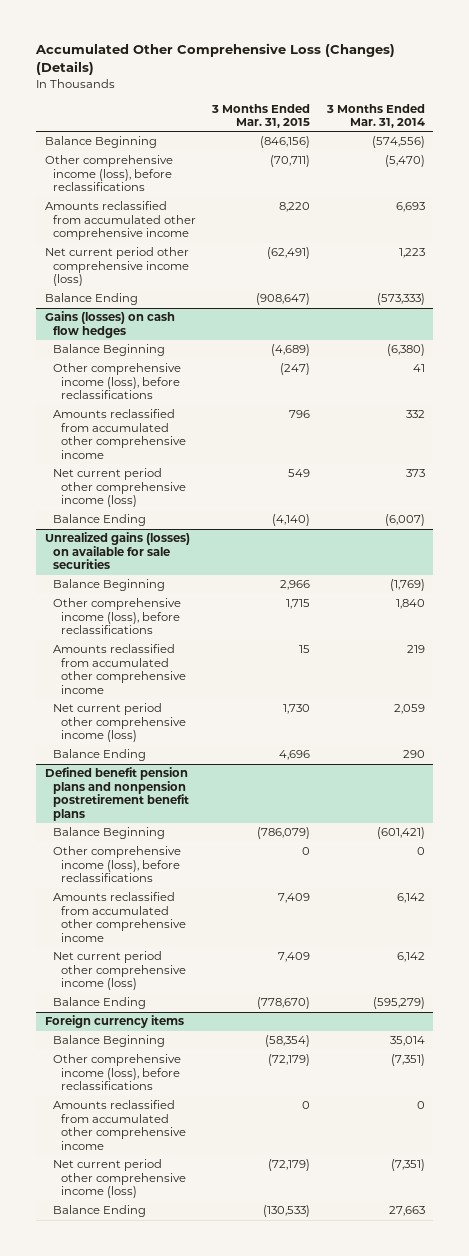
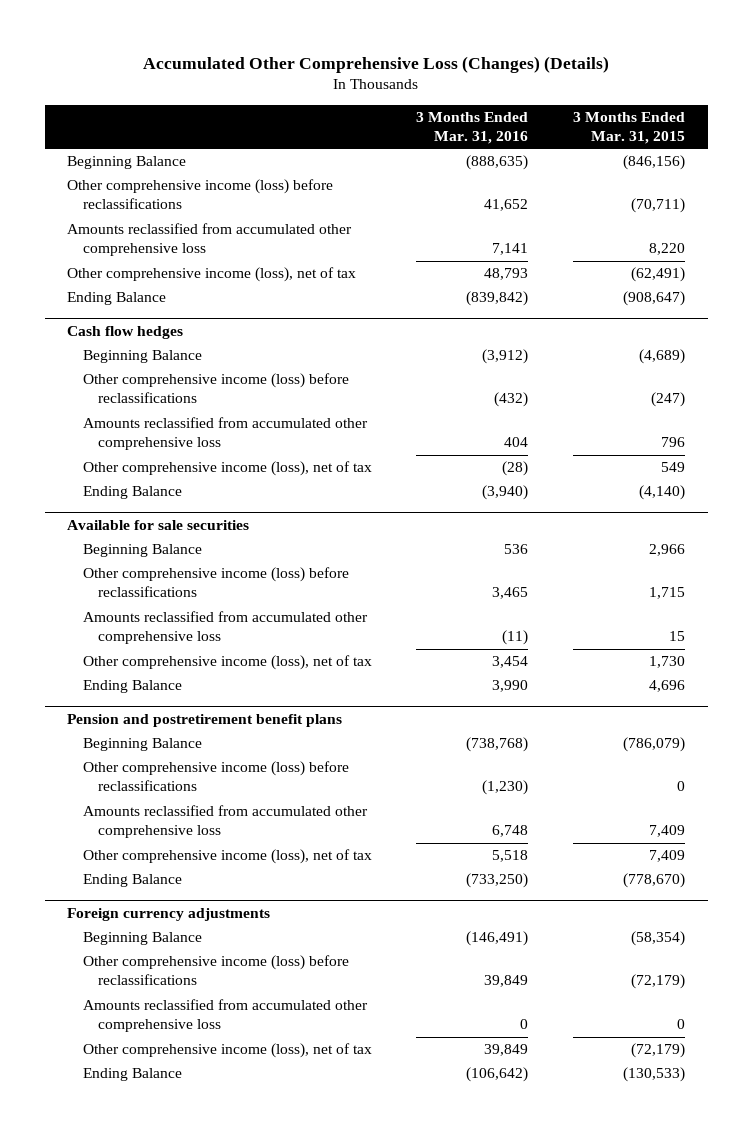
[325,103,425,128] 3 Months Ended Mar. 31, 2014 -> none
none -> [416,111,529,145] 3 Months Ended Mar. 31, 2016
[44,136,157,149] Balance Beginning -> [67,156,187,170] Beginning Balance
[44,155,173,192] Other comprehensive income (loss), before reclassifications -> [67,179,334,210] Other comprehensive income (loss) before reclassifications
[44,201,196,241] Amounts reclassified from accumulated other comprehensive income -> [67,223,353,257] Amounts reclassified from accumulated other comprehensive loss
[44,247,189,287] Net current period other comprehensive income (loss) -> [67,267,357,283] Other comprehensive income (loss), net of tax
[44,293,138,306] Balance Ending -> [67,292,167,306] Ending Balance
[44,311,175,338] Gains (losses) on cash flow hedges -> [67,325,184,339] Cash flow hedges
[52,344,165,357] Balance Beginning -> [82,350,202,364] Beginning Balance
[52,363,181,400] Other comprehensive income (loss), before reclassifications -> [82,373,349,404] Other comprehensive income (loss) before reclassifications
[52,409,187,459] Amounts reclassified from accumulated other comprehensive income -> [82,417,368,451] Amounts reclassified from accumulated other comprehensive loss
[52,468,187,508] Net current period other comprehensive income (loss) -> [82,461,372,477] Other comprehensive income (loss), net of tax
[52,514,146,527] Balance Ending -> [82,486,182,500] Ending Balance
[44,532,190,570] Unrealized gains (losses) on available for sale securities -> [67,519,250,530] Available for sale securities
[52,579,165,592] Balance Beginning -> [82,544,202,558] Beginning Balance
[52,598,181,635] Other comprehensive income (loss), before reclassifications -> [82,567,349,598] Other comprehensive income (loss) before reclassifications
[52,644,187,694] Amounts reclassified from accumulated other comprehensive income -> [82,611,368,645] Amounts reclassified from accumulated other comprehensive loss
[52,703,187,743] Net current period other comprehensive income (loss) -> [82,655,372,671] Other comprehensive income (loss), net of tax
[52,749,146,762] Balance Ending -> [82,680,182,694] Ending Balance
[44,767,189,821] Defined benefit pension plans and nonpension postretirement benefit plans -> [67,713,343,727] Pension and postretirement benefit plans
[52,827,165,840] Balance Beginning -> [82,738,202,752] Beginning Balance
[52,846,181,883] Other comprehensive income (loss), before reclassifications -> [82,761,349,792] Other comprehensive income (loss) before reclassifications
[52,892,187,942] Amounts reclassified from accumulated other comprehensive income -> [82,805,368,839] Amounts reclassified from accumulated other comprehensive loss
[52,951,187,991] Net current period other comprehensive income (loss) -> [82,849,372,865] Other comprehensive income (loss), net of tax
[52,997,146,1010] Balance Ending -> [82,874,182,888] Ending Balance
[44,1015,184,1029] Foreign currency items -> [67,907,271,921] Foreign currency adjustments
[52,1035,165,1048] Balance Beginning -> [82,932,202,946] Beginning Balance
[52,1054,181,1091] Other comprehensive income (loss), before reclassifications -> [82,955,349,986] Other comprehensive income (loss) before reclassifications
[52,1100,187,1150] Amounts reclassified from accumulated other comprehensive income -> [82,999,368,1033] Amounts reclassified from accumulated other comprehensive loss
[52,1159,187,1199] Net current period other comprehensive income (loss) -> [82,1043,372,1059] Other comprehensive income (loss), net of tax
[52,1205,146,1218] Balance Ending -> [82,1068,182,1082] Ending Balance

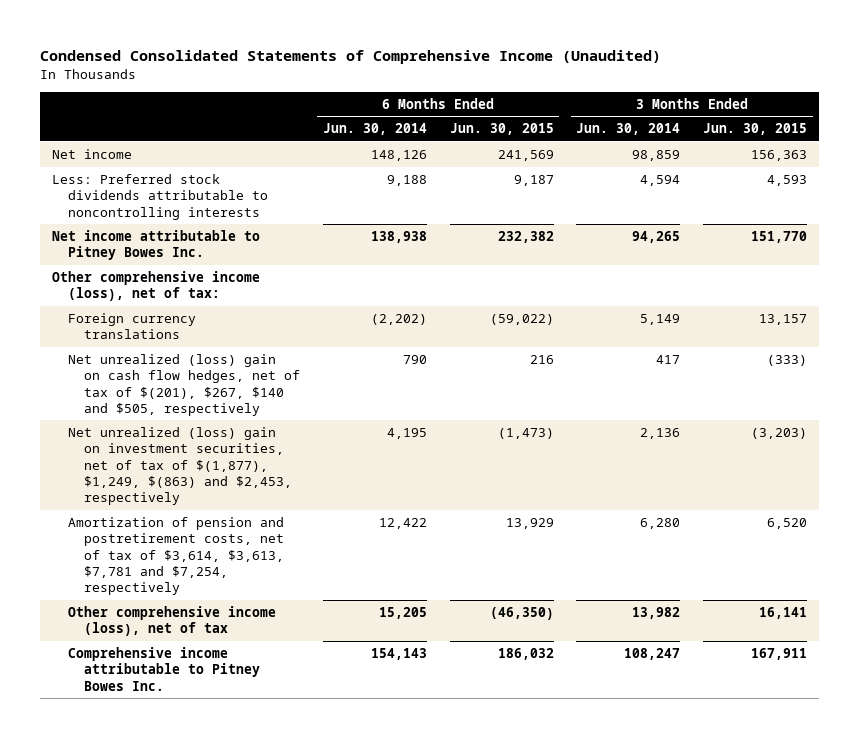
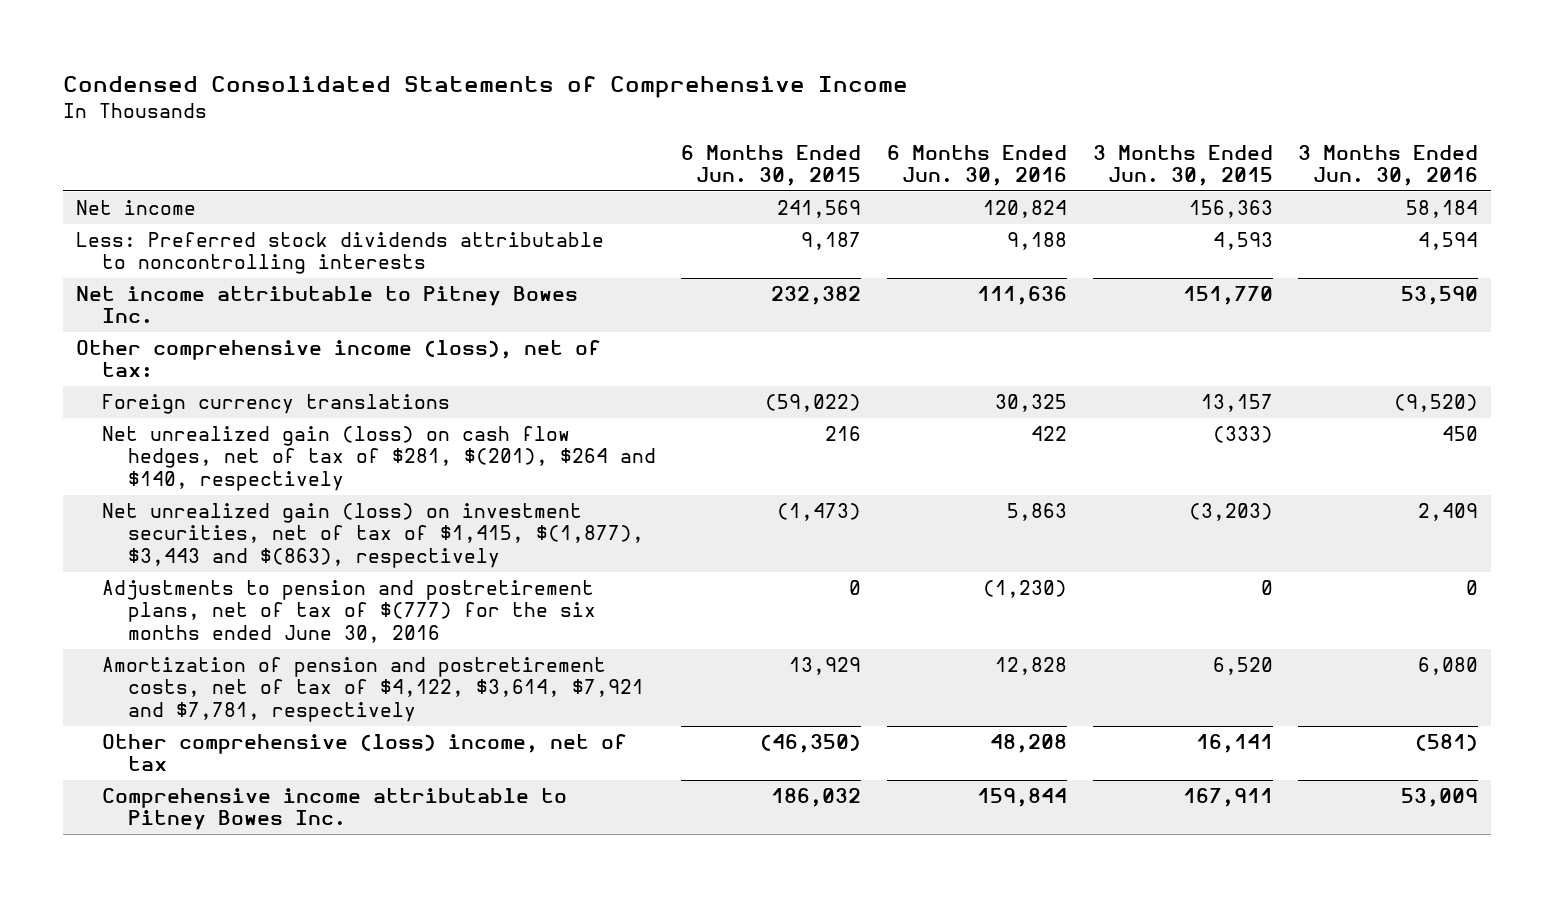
[40,49,662,64] Condensed Consolidated Statements of Comprehensive Income (Unaudited) -> [62,76,908,99] Condensed Consolidated Statements of Comprehensive Income
[322,123,427,136] Jun. 30, 2014 -> none
[576,123,681,136] Jun. 30, 2014 -> none
none -> [887,144,1068,186] 6 Months Ended Jun. 30, 2016
none -> [1298,144,1479,186] 3 Months Ended Jun. 30, 2016
[67,354,301,416] Net unrealized (loss) gain on cash flow hedges, net of tax of $(201), $267, $140 and $505, respectively -> [101,426,656,491] Net unrealized gain (loss) on cash flow hedges, net of tax of $281, $(201), $264 and $140, respectively
[67,427,293,506] Net unrealized (loss) gain on investment securities, net of tax of $(1,877), $1,249, $(863) and $2,453, respectively -> [101,503,644,568] Net unrealized gain (loss) on investment securities, net of tax of $1,415, $(1,877), $3,443 and $(863), respectively
none -> [101,580,596,643] Adjustments to pension and postretirement plans, net of tax of $(777) for the six months ended June 30, 2016
[67,517,285,596] Amortization of pension and postretirement costs, net of tax of $3,614, $3,613, $7,781 and $7,254, respectively -> [101,657,644,722] Amortization of pension and postretirement costs, net of tax of $4,122, $3,614, $7,921 and $7,781, respectively
[67,606,276,637] Other comprehensive income (loss), net of tax -> [101,734,627,772] Other comprehensive (loss) income, net of tax

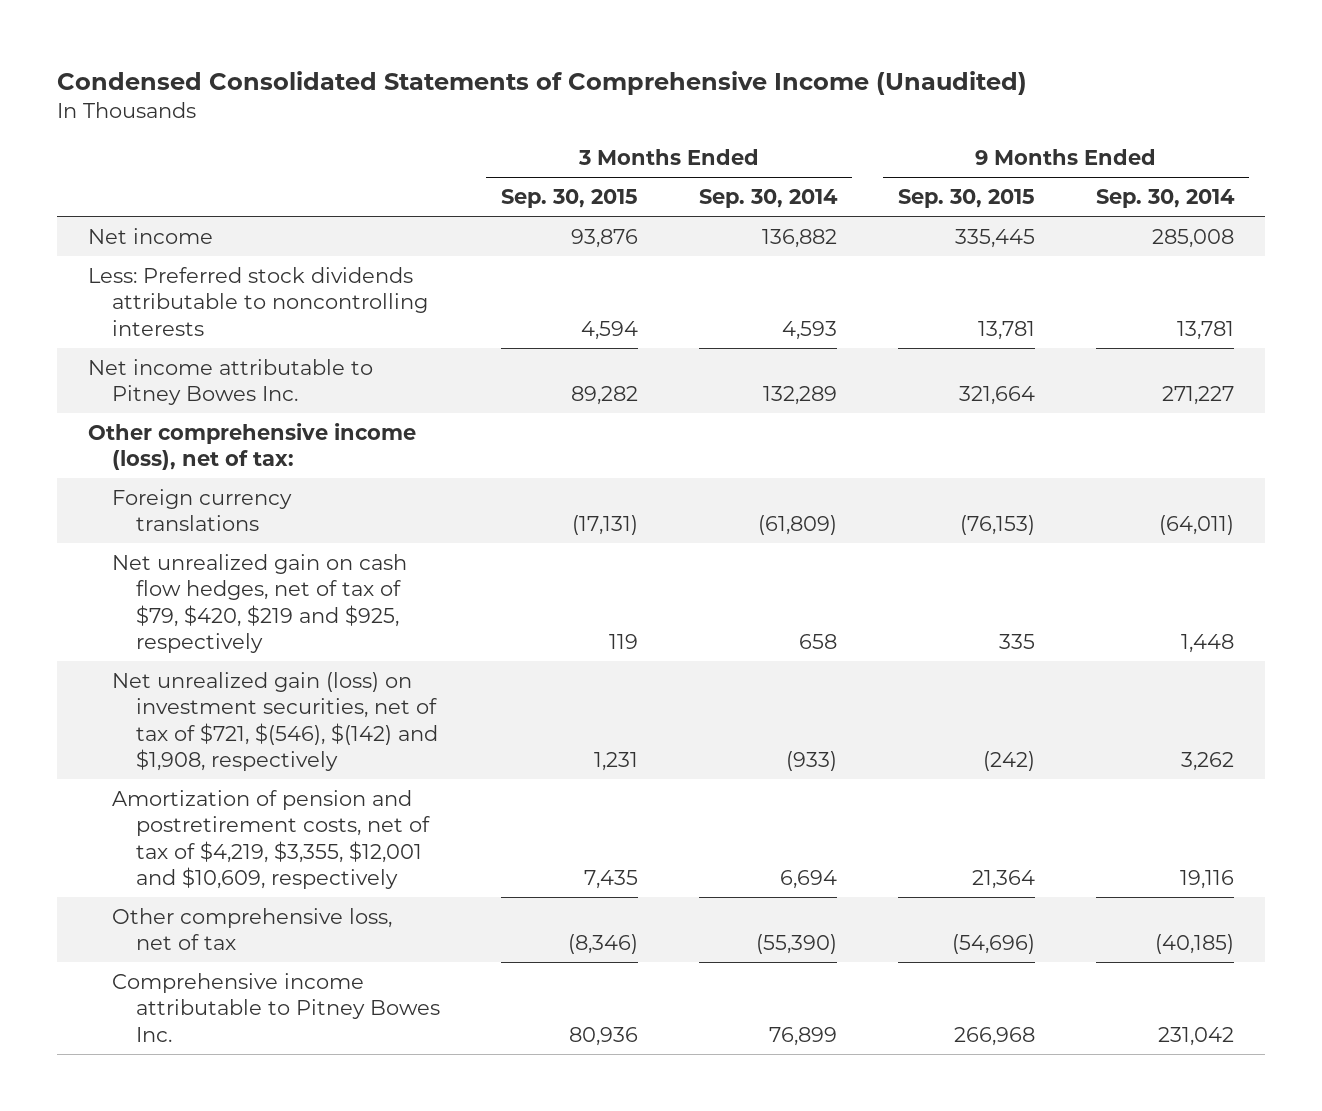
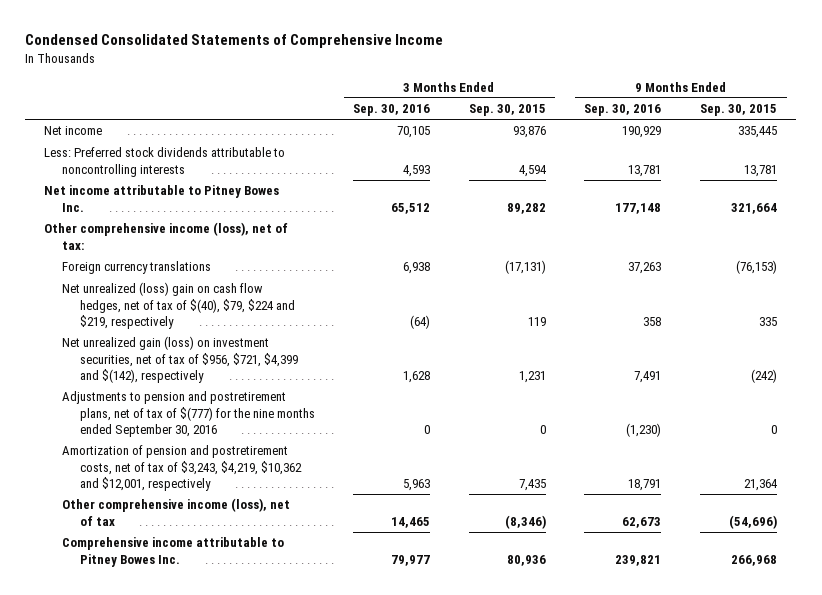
[57,70,1028,95] Condensed Consolidated Statements of Comprehensive Income (Unaudited) -> [25,34,444,49] Condensed Consolidated Statements of Comprehensive Income
[699,188,839,208] Sep. 30, 2014 -> none
[1096,188,1236,208] Sep. 30, 2014 -> none
none -> [353,104,431,117] Sep. 30, 2016
none -> [584,104,662,117] Sep. 30, 2016
[111,553,407,654] Net unrealized gain on cash flow hedges, net of tax of $79, $420, $219 and $925, respectively -> [62,282,295,330] Net unrealized (loss) gain on cash flow hedges, net of tax of $(40), $79, $224 and $219, respectively
[111,671,439,772] Net unrealized gain (loss) on investment securities, net of tax of $721, $(546), $(142) and $1,908, respectively -> [62,336,298,384] Net unrealized gain (loss) on investment securities, net of tax of $956, $721, $4,399 and $(142), respectively
none -> [62,391,315,438] Adjustments to pension and postretirement plans, net of tax of $(777) for the nine months ended September 30, 2016
[111,789,431,890] Amortization of pension and postretirement costs, net of tax of $4,219, $3,355, $12,001 and $10,609, respectively -> [62,445,302,492] Amortization of pension and postretirement costs, net of tax of $3,243, $4,219, $10,362 and $12,001, respectively
[111,907,392,951] Other comprehensive loss, net of tax -> [62,498,291,526] Other comprehensive income (loss), net of tax

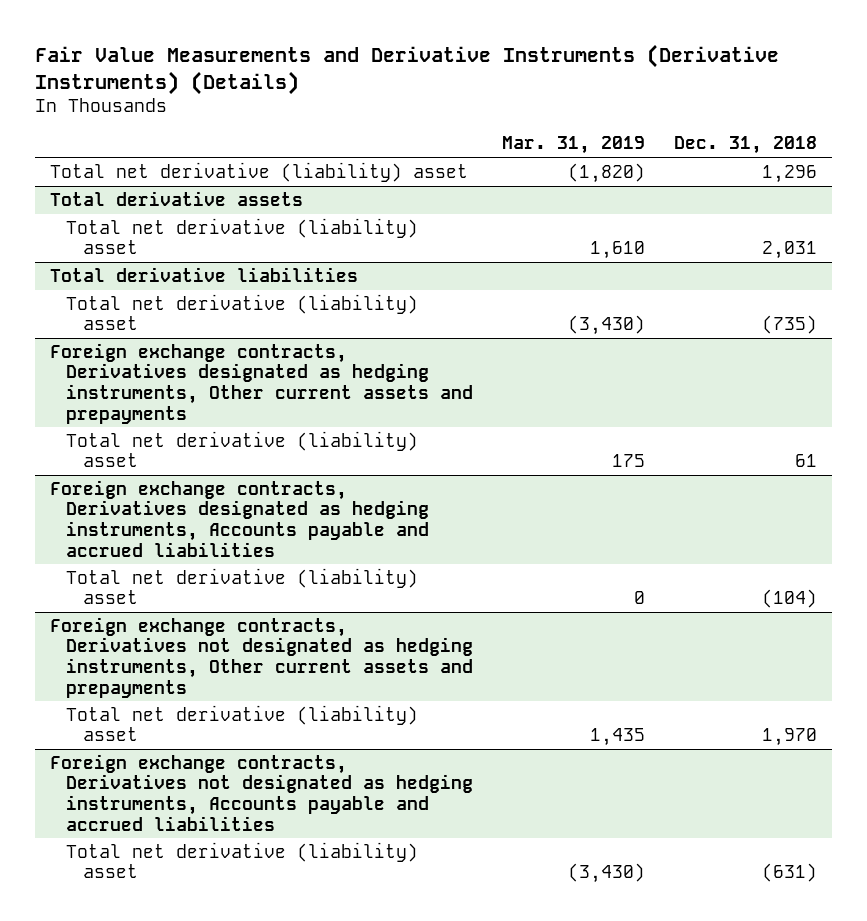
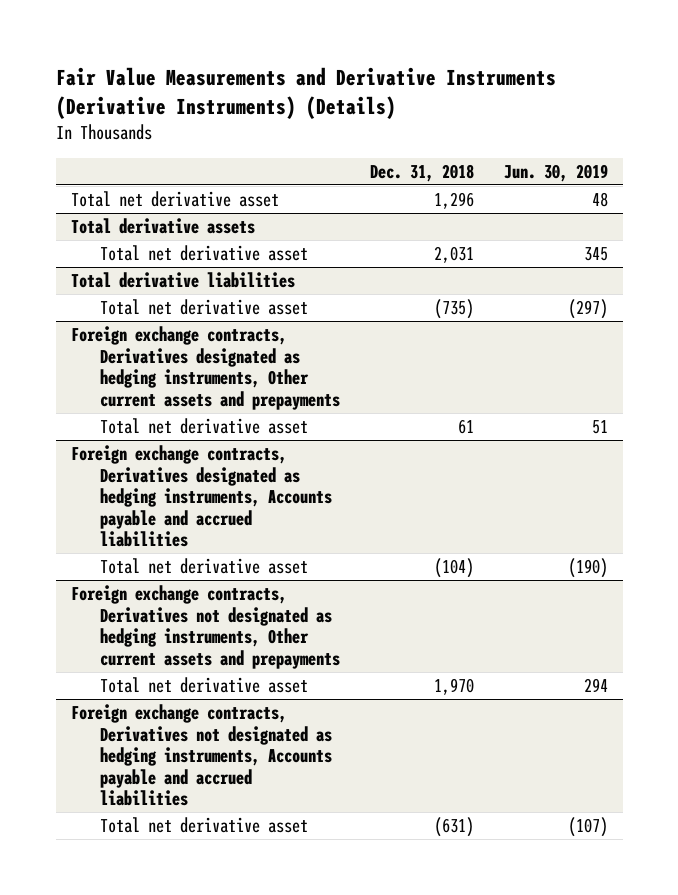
[502,136,646,155] Mar. 31, 2019 -> none
none -> [503,163,608,182] Jun. 30, 2019
[49,161,468,182] Total net derivative (liability) asset -> [70,190,279,207] Total net derivative asset
[66,217,419,255] Total net derivative (liability) asset -> [99,244,308,261] Total net derivative asset
[66,293,419,331] Total net derivative (liability) asset -> [99,298,308,315] Total net derivative asset
[66,430,419,468] Total net derivative (liability) asset -> [99,417,308,434] Total net derivative asset
[66,567,419,605] Total net derivative (liability) asset -> [99,557,308,574] Total net derivative asset
[66,704,419,742] Total net derivative (liability) asset -> [99,676,308,693] Total net derivative asset
[66,841,419,879] Total net derivative (liability) asset -> [99,816,308,833] Total net derivative asset

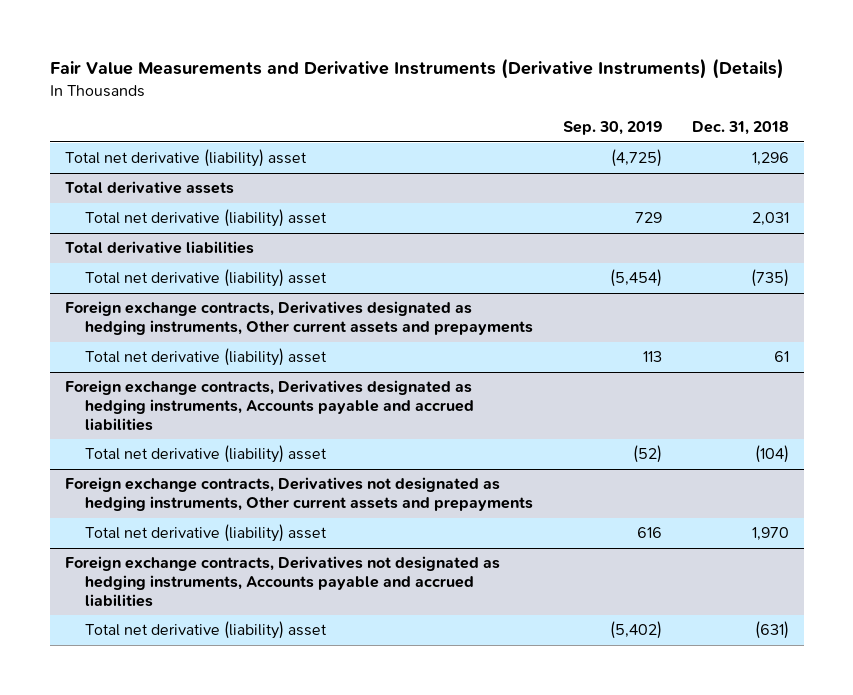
[503,163,608,182] Jun. 30, 2019 -> none
none -> [562,120,662,135] Sep. 30, 2019
[70,190,279,207] Total net derivative asset -> [64,149,307,168] Total net derivative (liability) asset
[99,244,308,261] Total net derivative asset -> [84,209,327,228] Total net derivative (liability) asset
[99,298,308,315] Total net derivative asset -> [84,269,327,288] Total net derivative (liability) asset
[99,417,308,434] Total net derivative asset -> [84,348,327,367] Total net derivative (liability) asset
[99,557,308,574] Total net derivative asset -> [84,445,327,464] Total net derivative (liability) asset
[99,676,308,693] Total net derivative asset -> [84,524,327,543] Total net derivative (liability) asset
[99,816,308,833] Total net derivative asset -> [84,621,327,640] Total net derivative (liability) asset

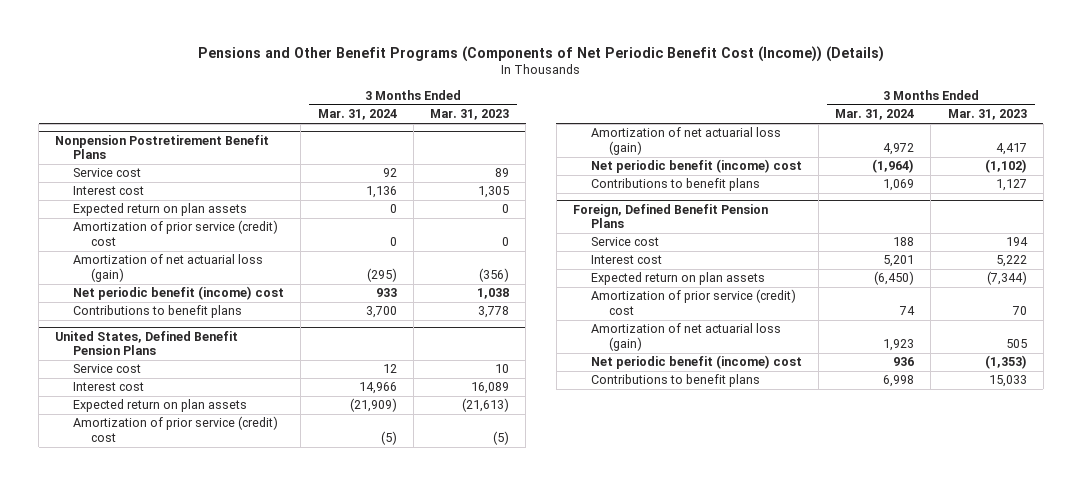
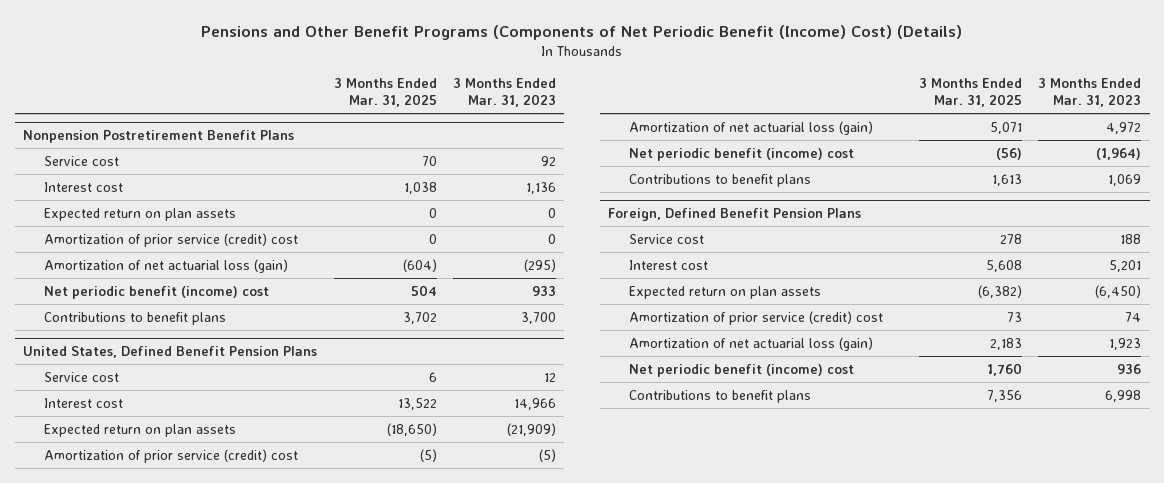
[197,45,884,62] Pensions and Other Benefit Programs (Components of Net Periodic Benefit Cost (Income)) (Details) -> [201,24,963,40] Pensions and Other Benefit Programs (Components of Net Periodic Benefit (Income) Cost) (Details)
[317,109,397,121] Mar. 31, 2024 -> none
none -> [333,77,437,108] 3 Months Ended Mar. 31, 2025
[494,168,509,178] 89 -> [541,155,557,166] 92
[477,186,509,199] 1,305 -> [526,181,557,194] 1,136
[478,268,509,283] (356) -> [524,258,557,272] (295)
[476,288,509,300] 1,038 -> [532,285,557,296] 933
[477,306,509,319] 3,778 -> [521,311,557,324] 3,700
[494,364,509,374] 10 -> [544,372,557,382] 12
[470,382,509,395] 16,089 -> [514,397,557,410] 14,966
[461,398,509,413] (21,613) -> [507,422,557,436] (21,909)
[995,143,1027,156] 4,417 -> [1106,121,1142,134] 4,972
[984,159,1027,174] (1,102) -> [1096,147,1142,160] (1,964)
[995,179,1027,192] 1,127 -> [1108,173,1142,186] 1,069
[1005,237,1028,247] 194 -> [1120,233,1142,244] 188
[995,255,1027,268] 5,222 -> [1109,259,1142,272] 5,201
[986,271,1027,286] (7,344) -> [1095,284,1142,298] (6,450)
[1011,306,1027,316] 70 -> [1125,311,1142,322] 74
[1005,339,1027,349] 505 -> [1109,337,1142,350] 1,923
[984,355,1027,370] (1,353) -> [1117,363,1142,374] 936
[988,375,1027,388] 15,033 -> [1105,389,1142,402] 6,998

